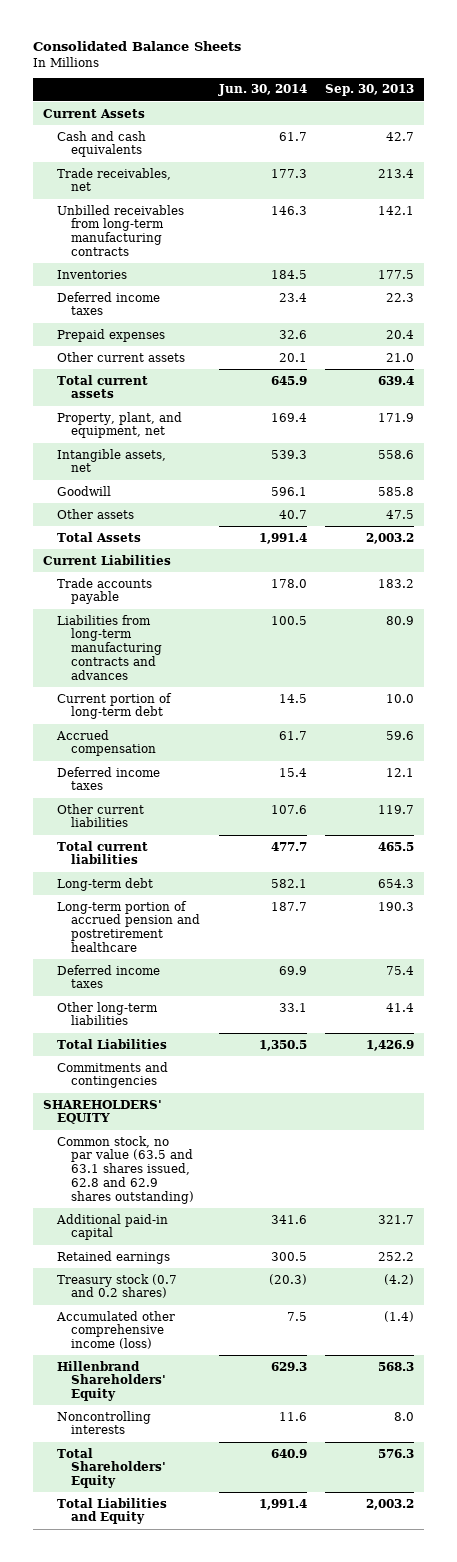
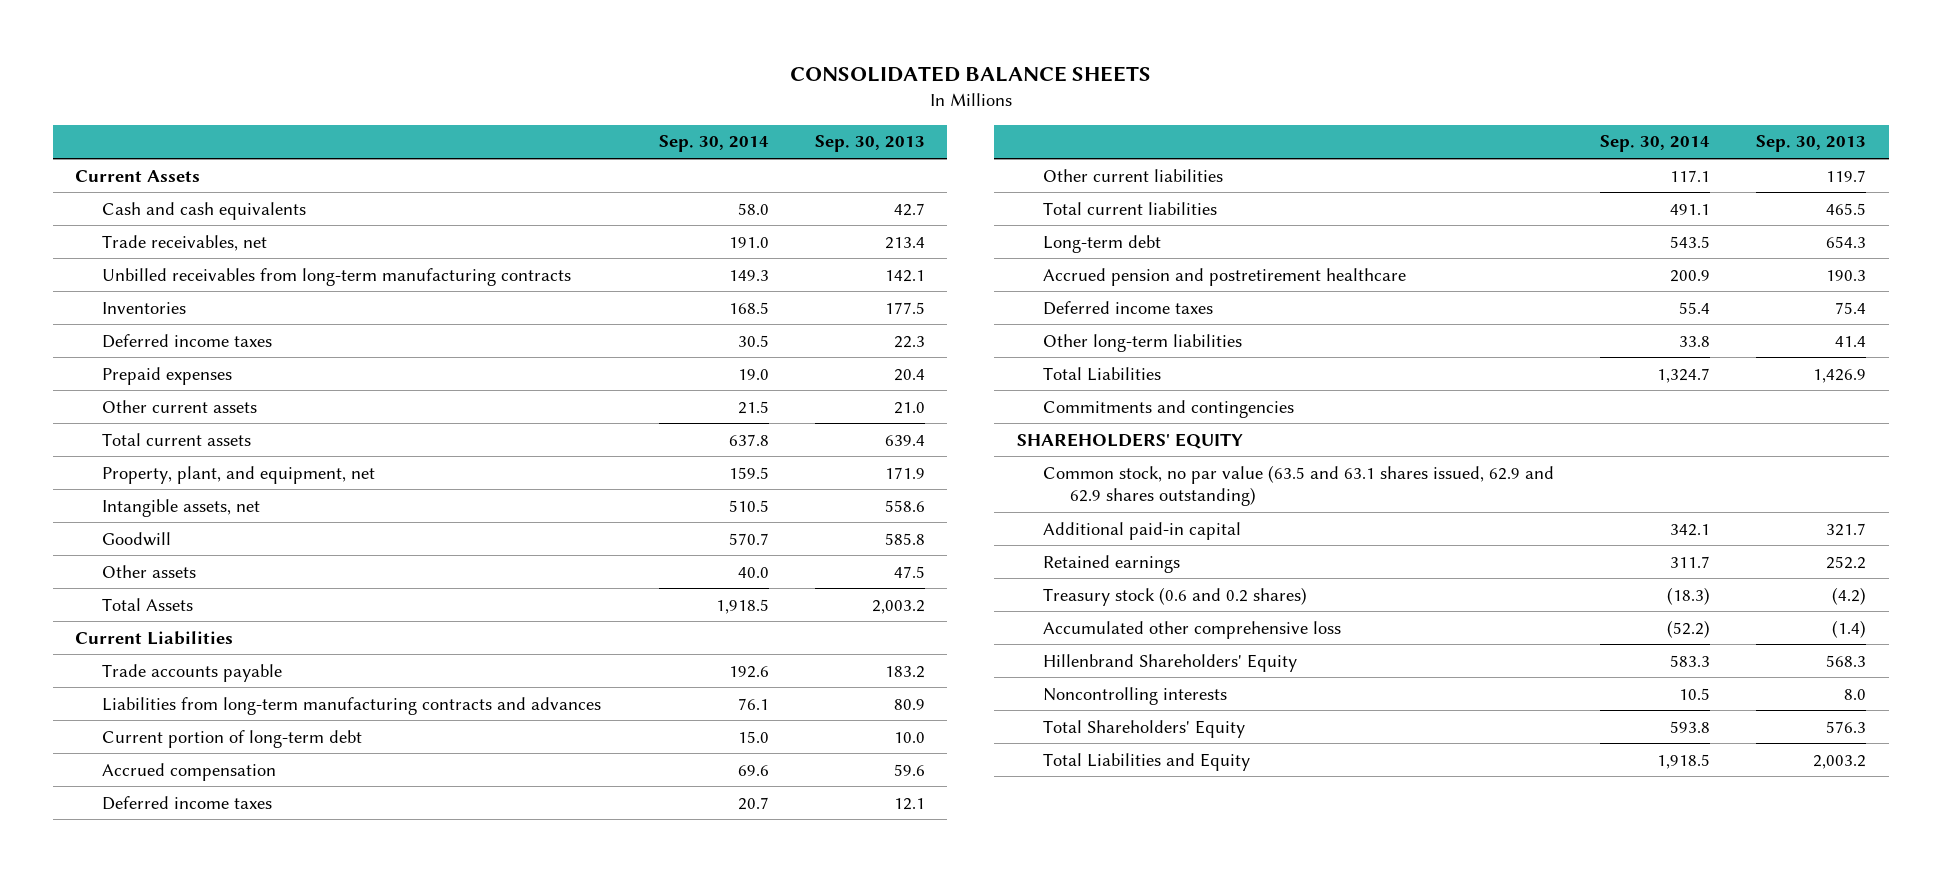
[33,41,242,52] Consolidated Balance Sheets -> [789,66,1151,83] CONSOLIDATED BALANCE SHEETS
[217,84,307,97] Jun. 30, 2014 -> none
none -> [658,135,769,153] Sep. 30, 2014
[56,900,200,952] Long-term portion of accrued pension and postretirement healthcare -> [1043,267,1407,286] Accrued pension and postretirement healthcare
[56,1135,194,1204] Common stock, no par value (63.5 and 63.1 shares issued, 62.8 and 62.9 shares outstanding) -> [1043,464,1555,506] Common stock, no par value (63.5 and 63.1 shares issued, 62.9 and 62.9 shares outstanding)
[56,1273,177,1299] Treasury stock (0.7 and 0.2 shares) -> [1043,586,1308,606] Treasury stock (0.6 and 0.2 shares)
[55,1310,175,1350] Accumulated other comprehensive income (loss) -> [1043,620,1342,639] Accumulated other comprehensive loss

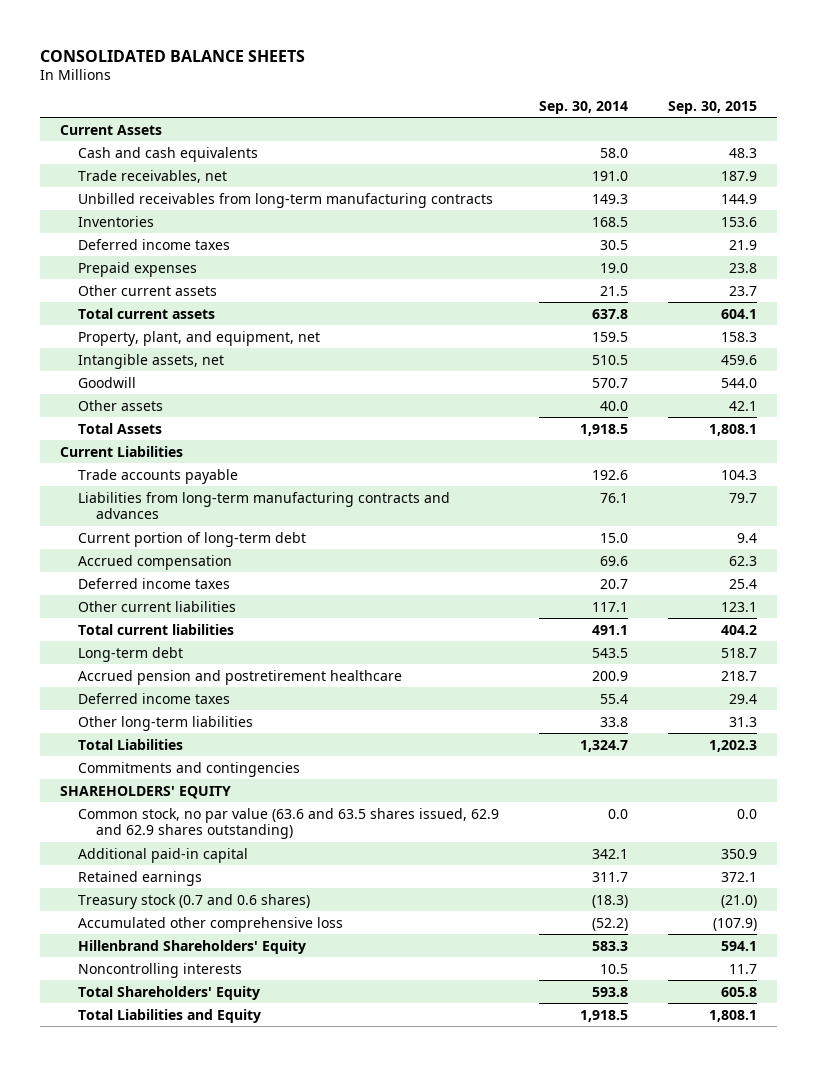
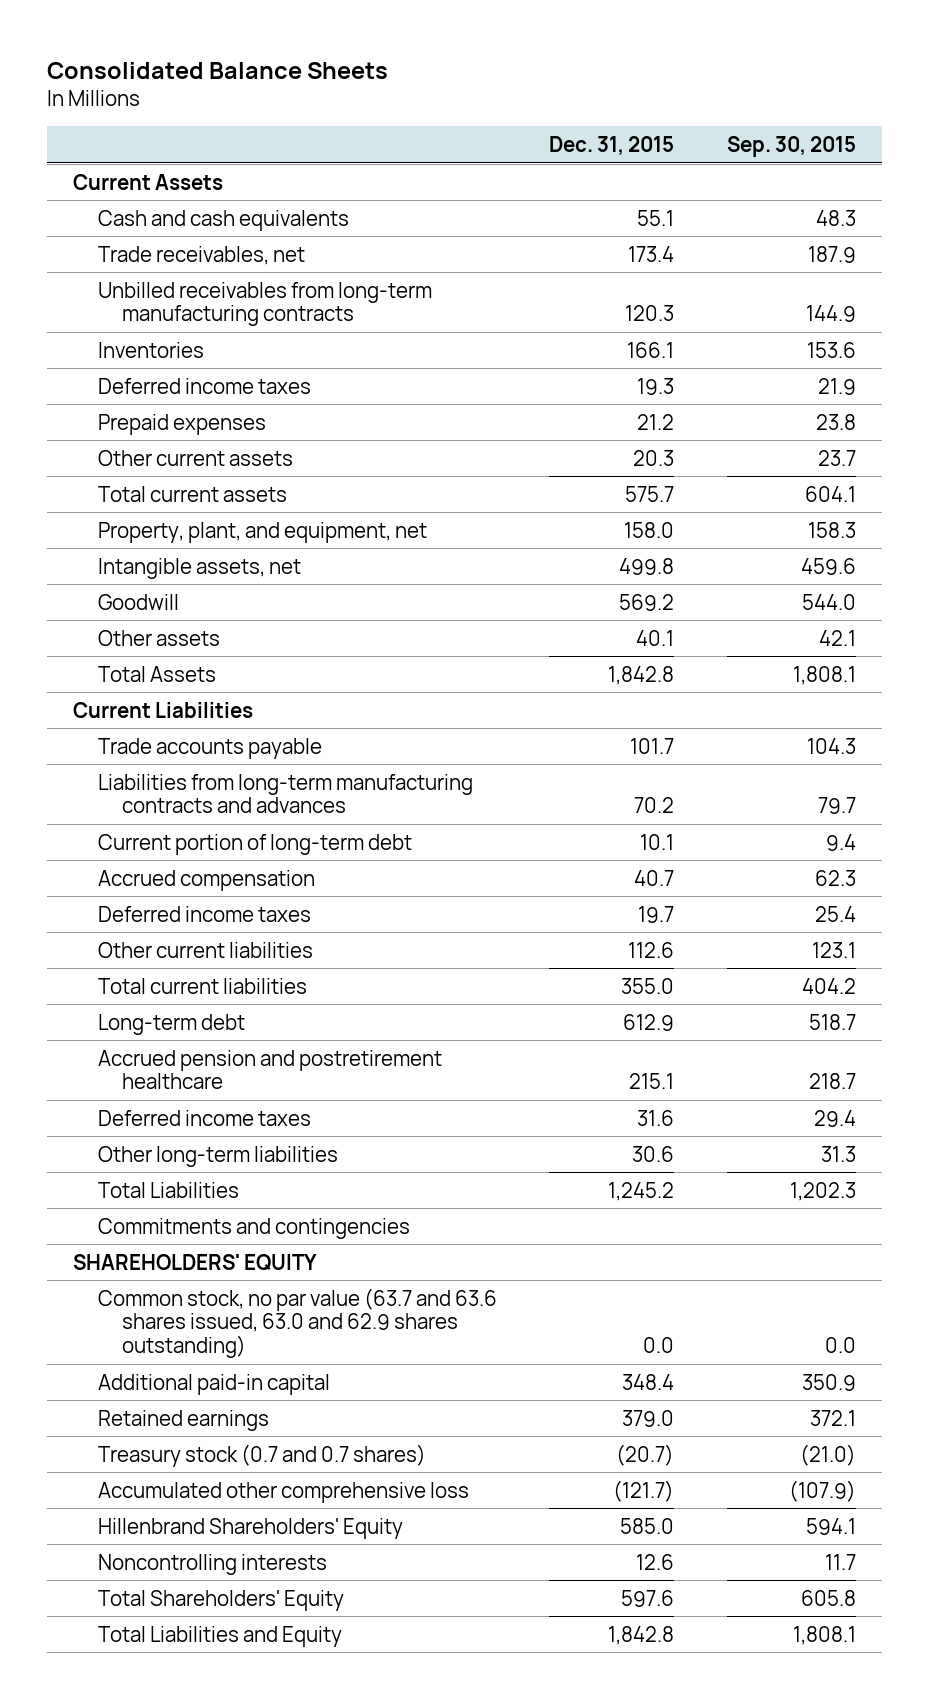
[39,49,305,62] CONSOLIDATED BALANCE SHEETS -> [47,61,389,79] Consolidated Balance Sheets
[538,100,628,114] Sep. 30, 2014 -> none
none -> [549,135,675,155] Dec. 31, 2015
[77,807,499,840] Common stock, no par value (63.6 and 63.5 shares issued, 62.9 and 62.9 shares outstanding) -> [97,1287,497,1359] Common stock, no par value (63.7 and 63.6 shares issued, 63.0 and 62.9 shares outstanding)
[77,893,310,909] Treasury stock (0.7 and 0.6 shares) -> [97,1443,426,1467] Treasury stock (0.7 and 0.7 shares)

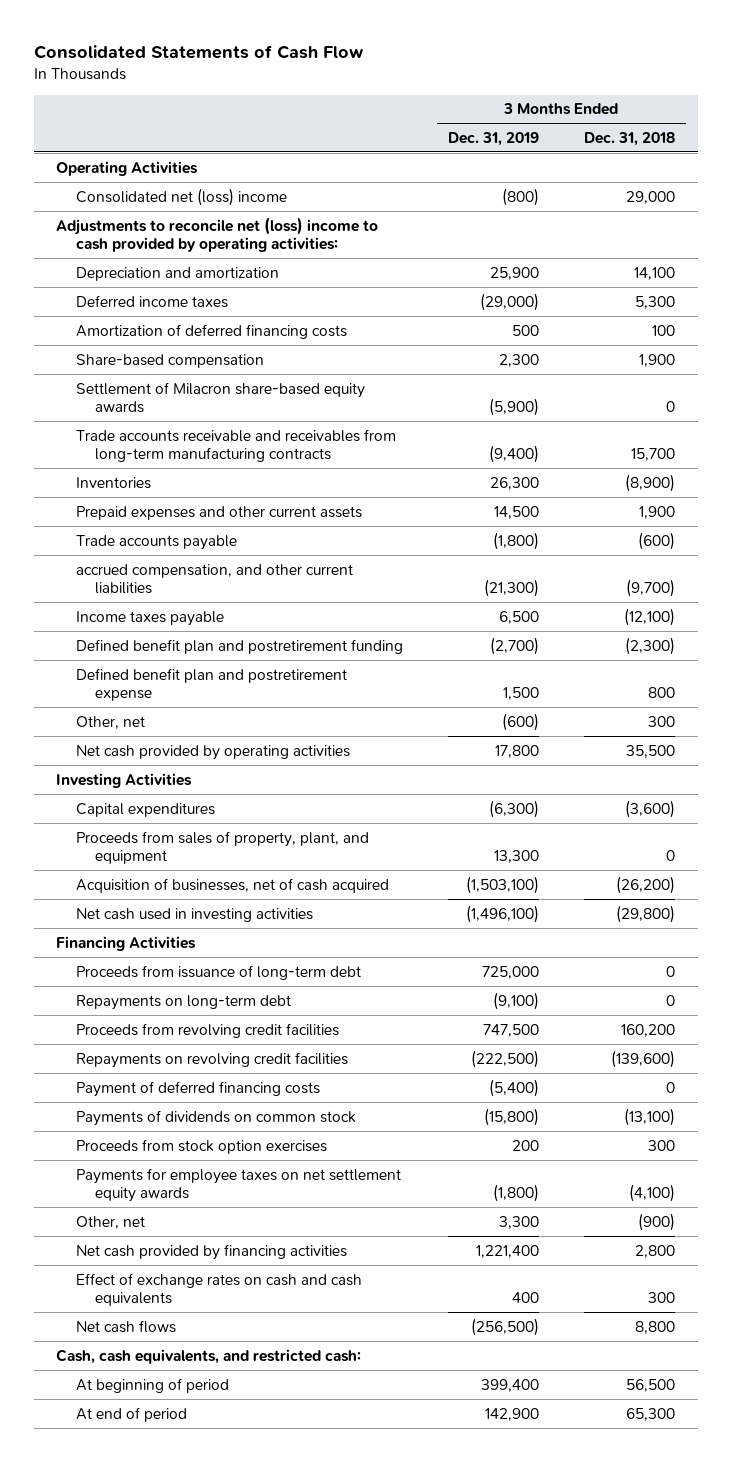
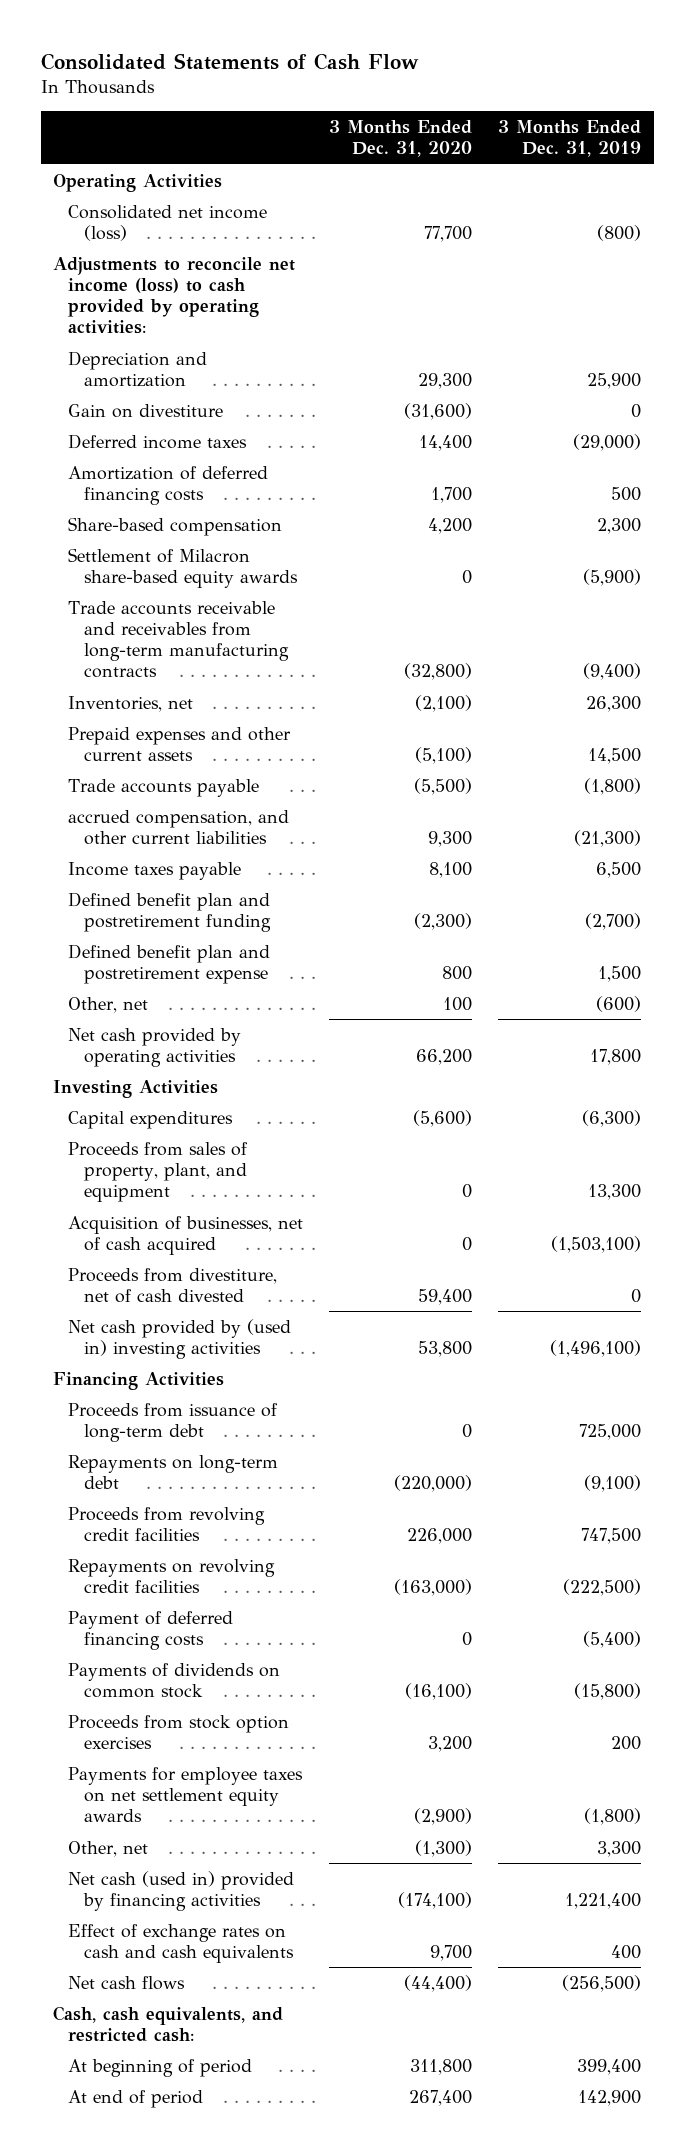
[584,131,676,146] Dec. 31, 2018 -> none
none -> [329,120,473,158] 3 Months Ended Dec. 31, 2020
[75,187,287,206] Consolidated net (loss) income -> [68,204,268,242] Consolidated net income (loss)
[56,216,379,252] Adjustments to reconcile net (loss) income to cash provided by operating activities: -> [53,256,296,335] Adjustments to reconcile net income (loss) to cash provided by operating activities:
none -> [68,403,224,418] Gain on divestiture
[75,476,151,489] Inventories -> [68,695,194,712] Inventories, net
none -> [68,1267,278,1304] Proceeds from divestiture, net of cash divested
[75,907,313,922] Net cash used in investing activities -> [68,1318,292,1360] Net cash provided by (used in) investing activities
[75,1243,347,1260] Net cash provided by financing activities -> [68,1870,295,1912] Net cash (used in) provided by financing activities

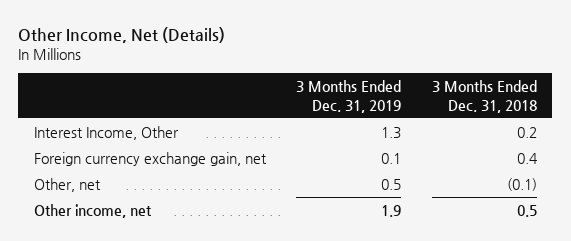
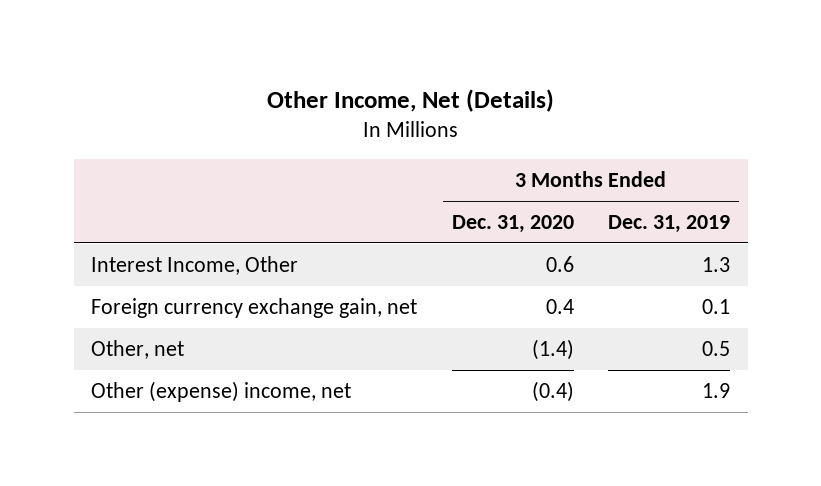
[431,80,537,113] 3 Months Ended Dec. 31, 2018 -> none
none -> [451,215,574,234] Dec. 31, 2020
[33,203,152,218] Other income, net -> [90,381,351,403] Other (expense) income, net

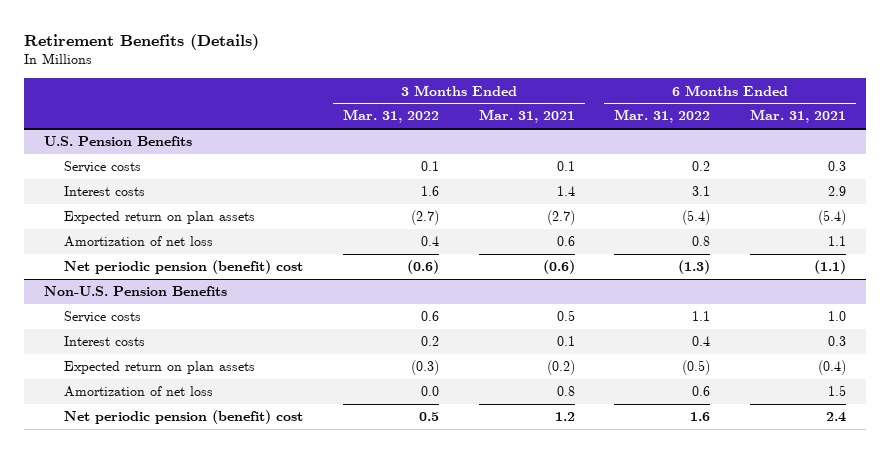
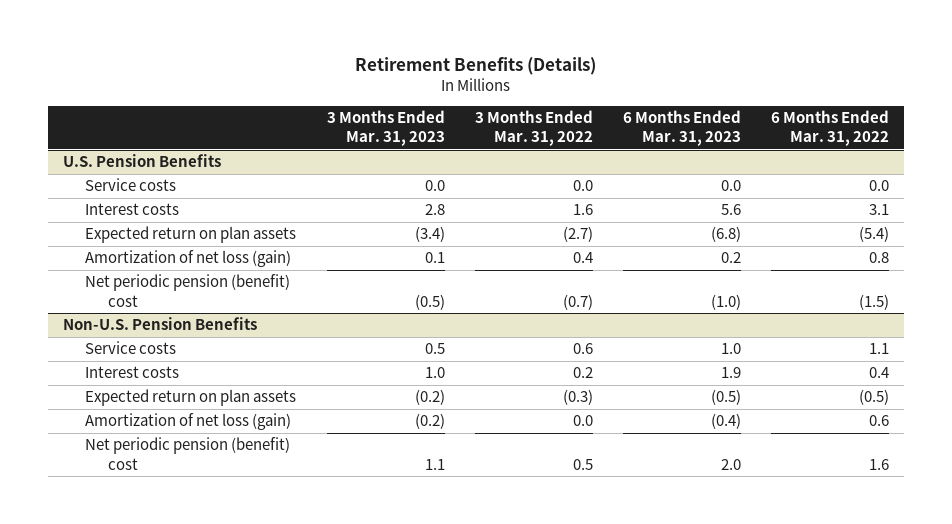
[478,109,575,124] Mar. 31, 2021 -> none
[750,109,847,124] Mar. 31, 2021 -> none
none -> [326,110,445,147] 3 Months Ended Mar. 31, 2023
none -> [622,110,741,147] 6 Months Ended Mar. 31, 2023
[420,161,439,172] 0.1 -> [572,180,593,192] 0.0
[692,161,711,172] 0.2 -> [868,180,889,192] 0.0
[64,236,214,248] Amortization of net loss -> [85,250,292,268] Amortization of net loss (gain)
[406,260,439,275] (0.6) -> [562,293,593,310] (0.7)
[678,260,711,275] (1.3) -> [858,293,889,310] (1.5)
[64,386,214,398] Amortization of net loss -> [85,413,292,431] Amortization of net loss (gain)

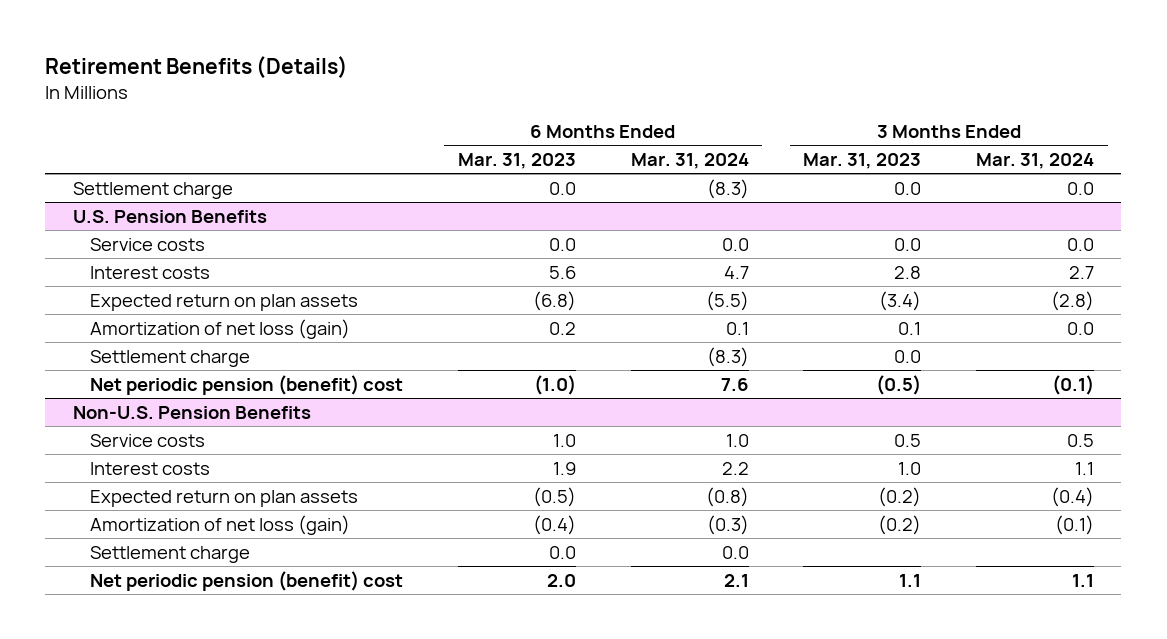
[474,110,593,147] 3 Months Ended Mar. 31, 2022 -> none
[770,110,889,147] 6 Months Ended Mar. 31, 2022 -> none
none -> [630,152,749,169] Mar. 31, 2024
none -> [975,152,1094,169] Mar. 31, 2024
none -> [72,181,233,199] Settlement charge
none -> [90,349,251,367] Settlement charge
none -> [90,545,251,563] Settlement charge

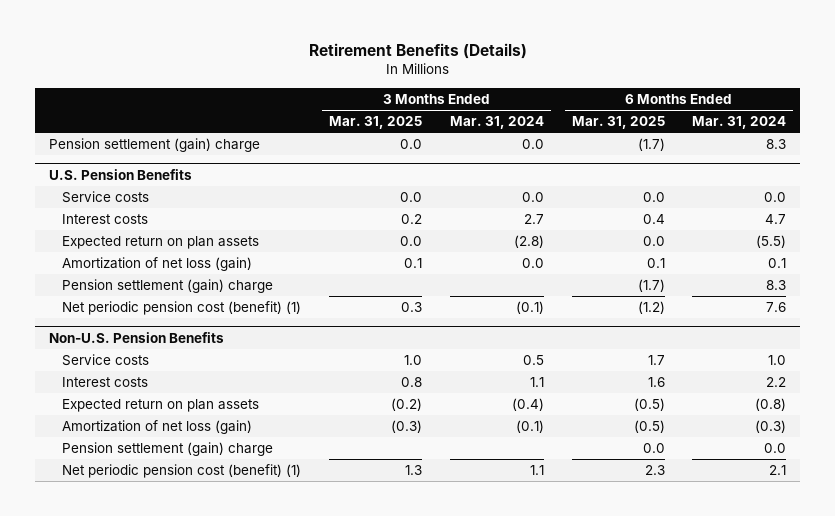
[458,152,577,169] Mar. 31, 2023 -> none
[803,152,922,169] Mar. 31, 2023 -> none
none -> [329,116,423,130] Mar. 31, 2025
none -> [571,116,665,130] Mar. 31, 2025
[72,181,233,199] Settlement charge -> [48,137,260,152] Pension settlement (gain) charge
[706,178,749,199] (8.3) -> [766,138,787,149] 8.3
[90,349,251,367] Settlement charge -> [62,278,274,293] Pension settlement (gain) charge
[706,346,749,367] (8.3) -> [766,279,787,290] 8.3
[90,374,404,395] Net periodic pension (benefit) cost -> [62,300,302,315] Net periodic pension cost (benefit) (1)
[90,545,251,563] Settlement charge -> [62,441,274,456] Pension settlement (gain) charge
[90,570,404,591] Net periodic pension (benefit) cost -> [62,463,302,478] Net periodic pension cost (benefit) (1)

